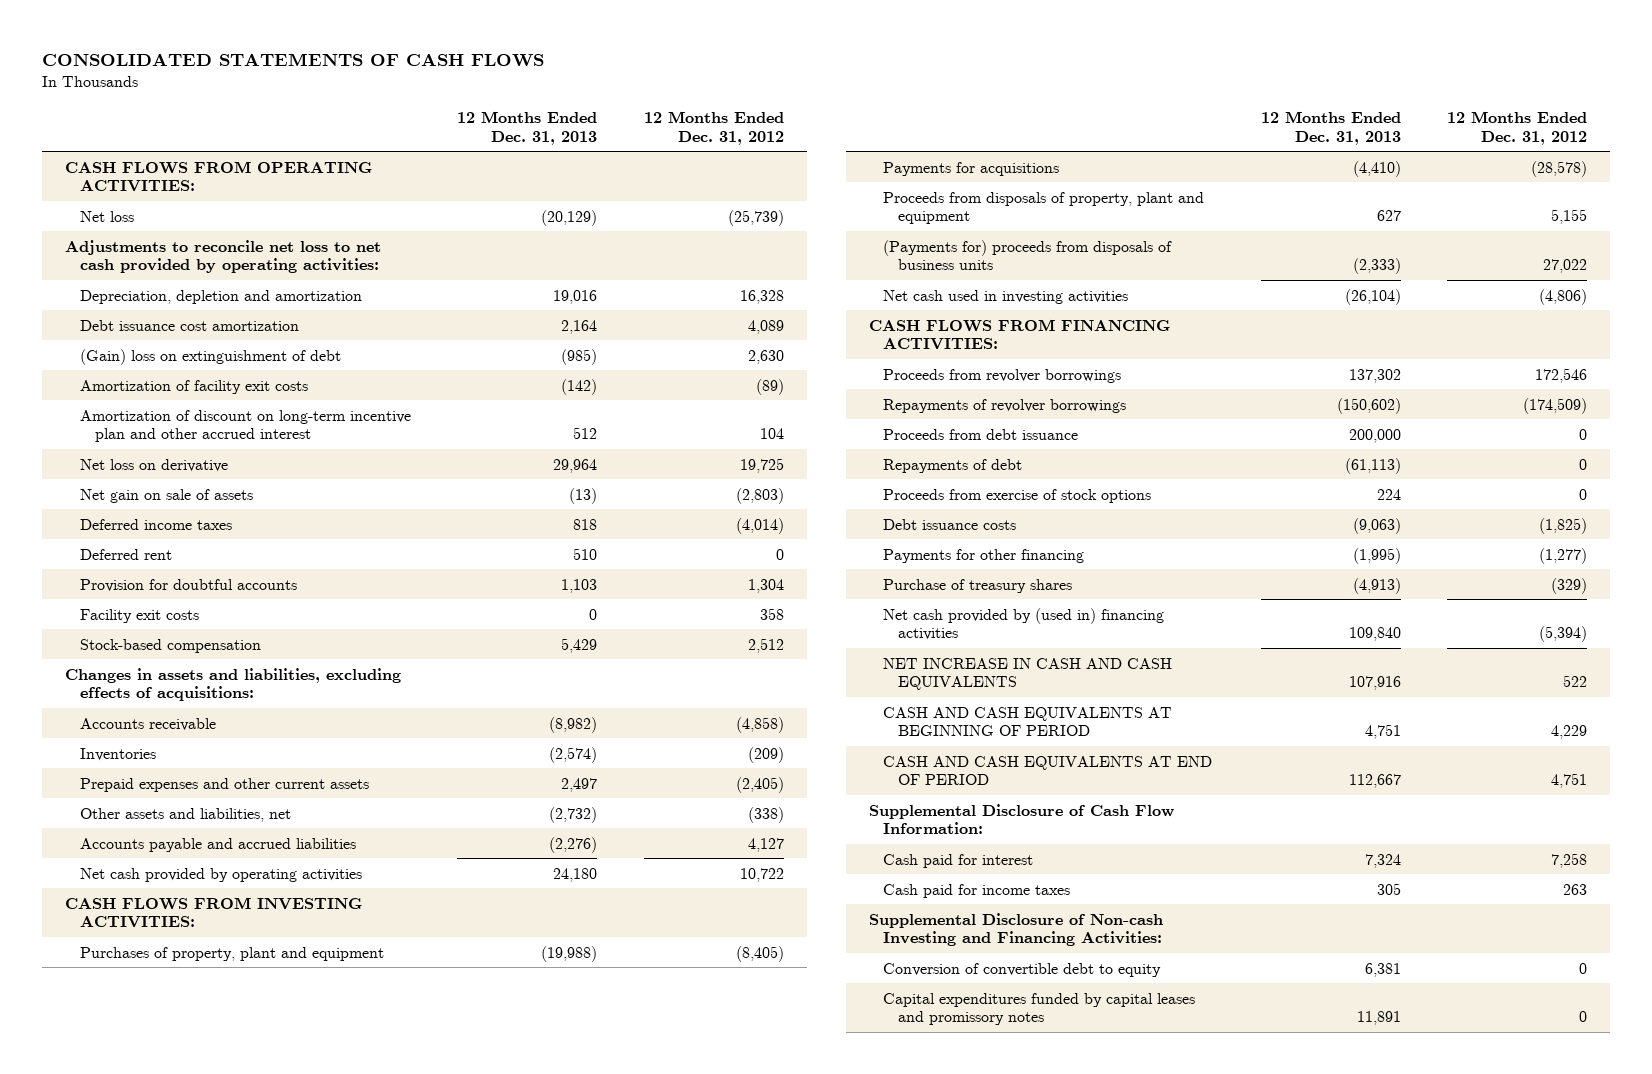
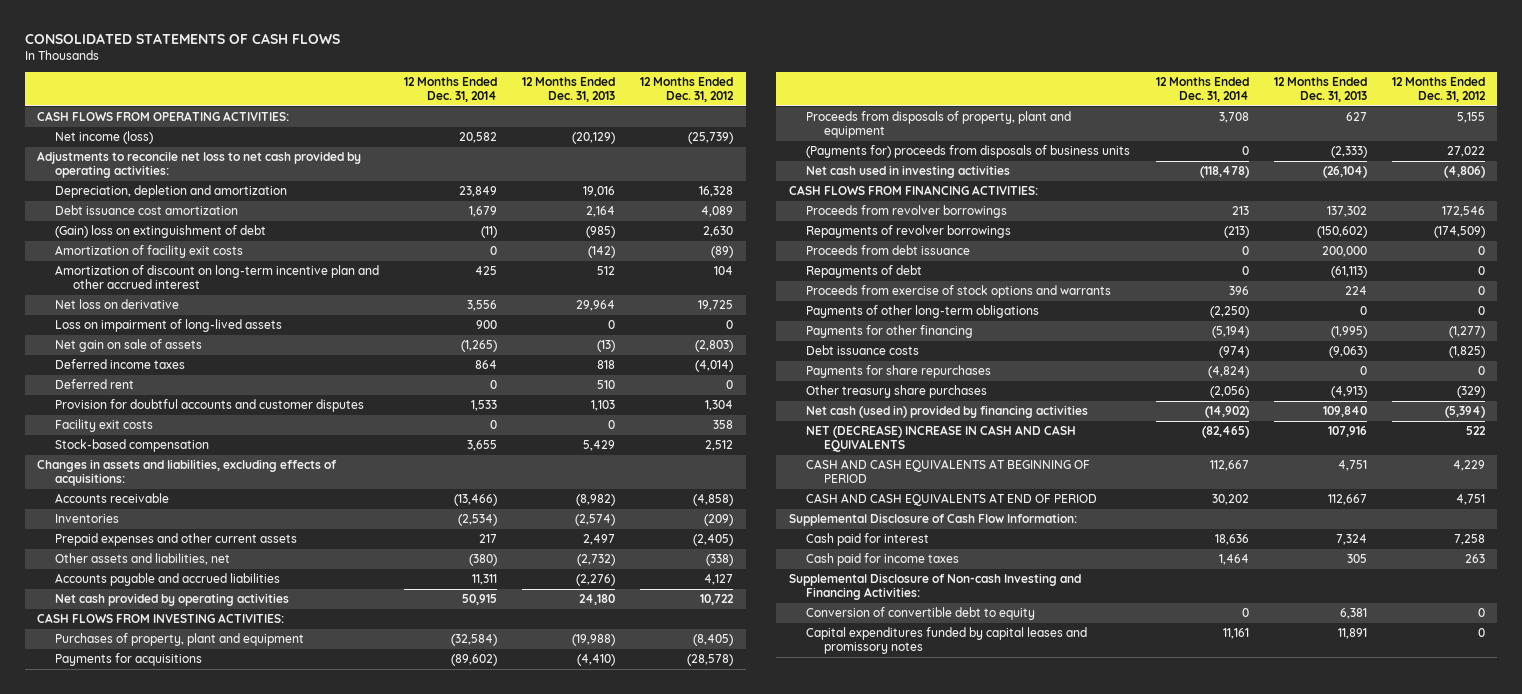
none -> [404,77,498,103] 12 Months Ended Dec. 31, 2014
[79,210,134,222] Net loss -> [55,131,154,145] Net income (loss)
none -> [55,319,283,333] Loss on impairment of long-lived assets
[79,578,297,592] Provision for doubtful accounts -> [55,399,365,413] Provision for doubtful accounts and customer disputes
[883,488,1152,503] Proceeds from exercise of stock options -> [806,285,1112,299] Proceeds from exercise of stock options and warrants
none -> [806,305,1040,319] Payments of other long-term obligations
[883,518,1017,530] Debt issuance costs -> [806,345,920,356] Debt issuance costs
none -> [806,365,992,379] Payments for share repurchases
[883,578,1073,593] Purchase of treasury shares -> [806,385,988,399] Other treasury share purchases
[883,607,1165,641] Net cash provided by (used in) financing activities -> [806,405,1089,419] Net cash (used in) provided by financing activities
[883,657,1173,691] NET INCREASE IN CASH AND CASH EQUIVALENTS -> [806,425,1077,453] NET (DECREASE) INCREASE IN CASH AND CASH EQUIVALENTS

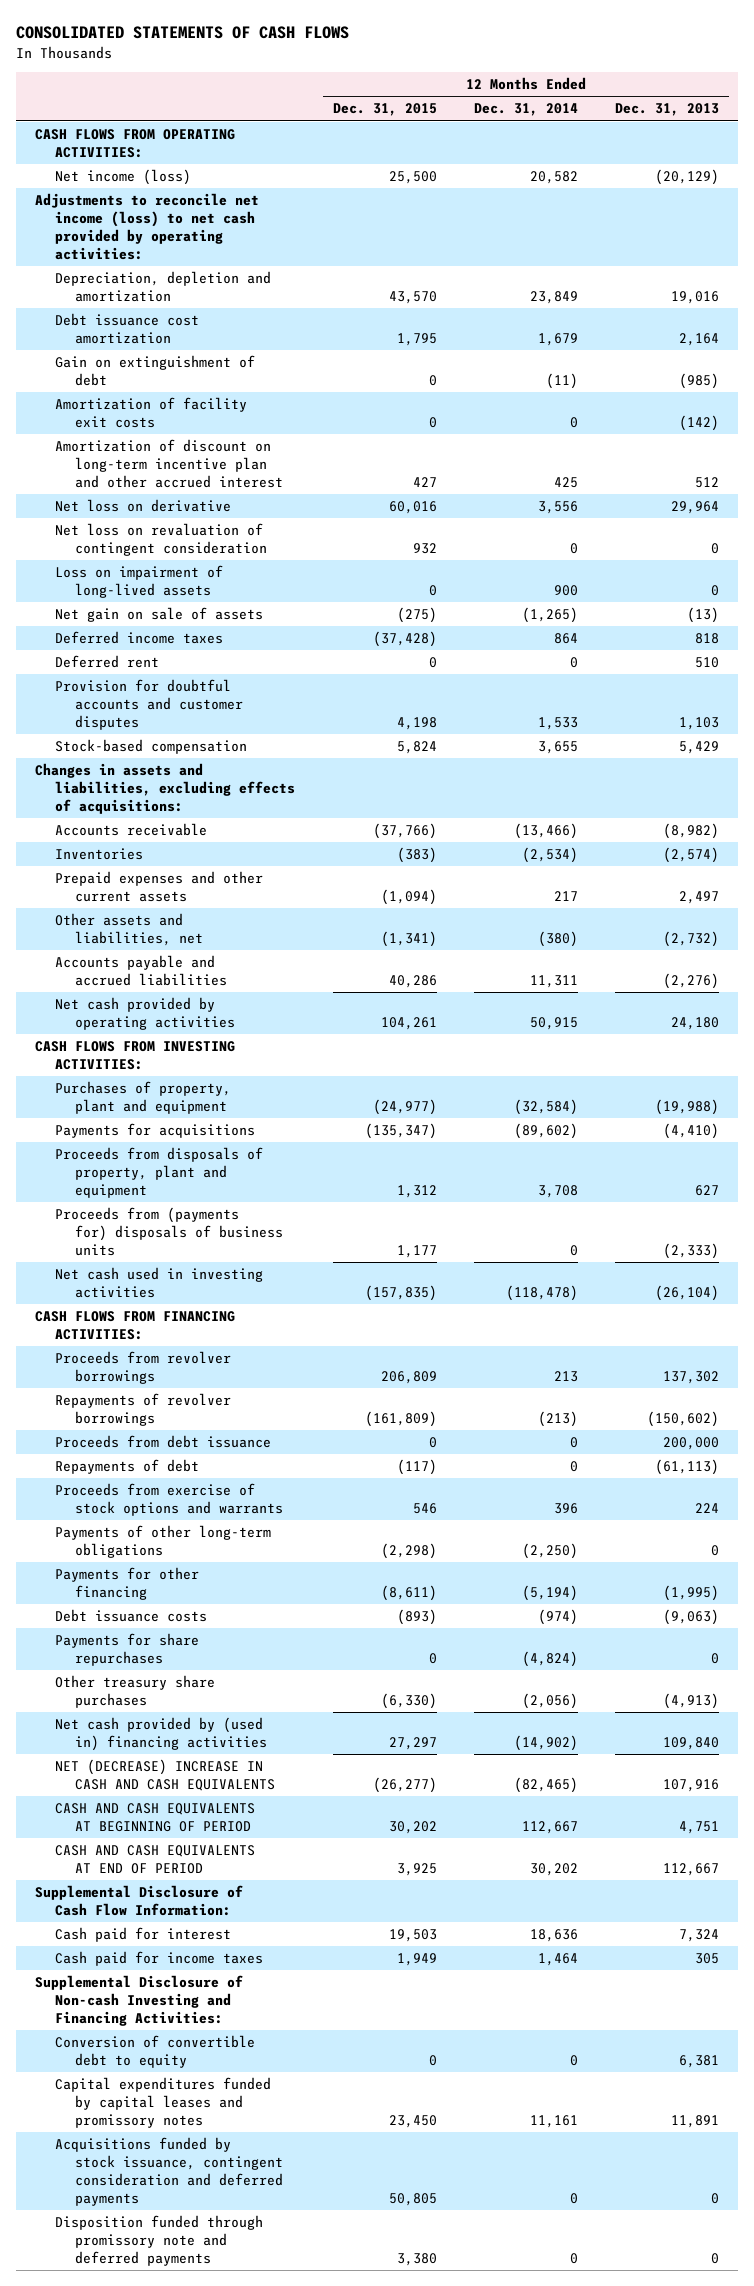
[640,77,735,103] 12 Months Ended Dec. 31, 2012 -> none
none -> [332,103,437,117] Dec. 31, 2015
[37,151,362,179] Adjustments to reconcile net loss to net cash provided by operating activities: -> [35,193,260,260] Adjustments to reconcile net income (loss) to net cash provided by operating activities:
[55,225,267,239] (Gain) loss on extinguishment of debt -> [55,355,256,387] Gain on extinguishment of debt
none -> [55,523,268,557] Net loss on revaluation of contingent consideration
[55,419,154,433] Facility exit costs -> none
[806,145,1131,159] (Payments for) proceeds from disposals of business units -> [55,1207,284,1256] Proceeds from (payments for) disposals of business units
[806,405,1089,419] Net cash (used in) provided by financing activities -> [55,1717,268,1752] Net cash provided by (used in) financing activities
none -> [55,2137,284,2206] Acquisitions funded by stock issuance, contingent consideration and deferred payments
none -> [55,2215,264,2266] Disposition funded through promissory note and deferred payments

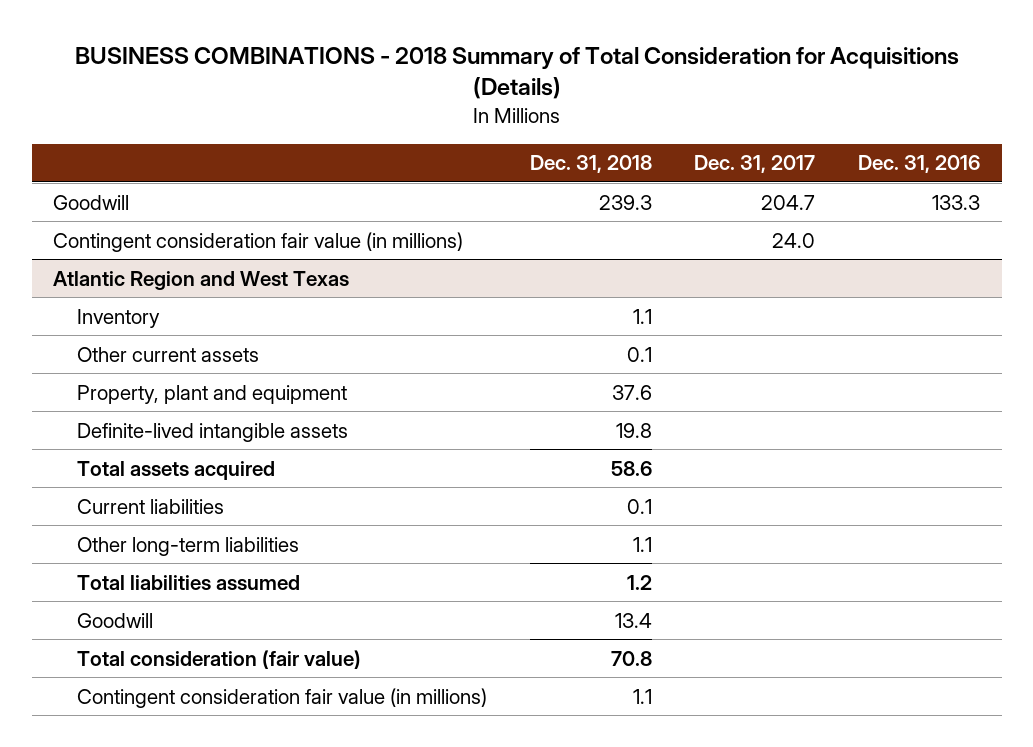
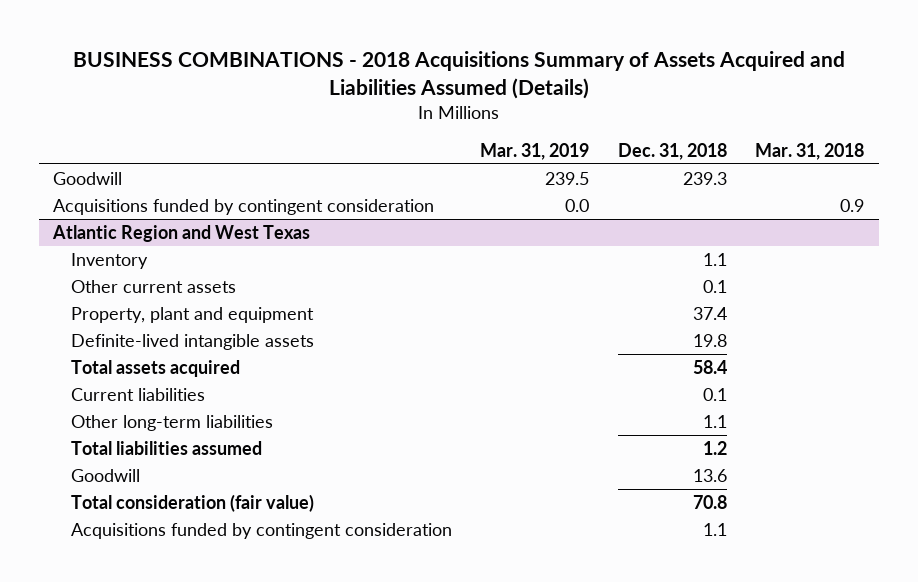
[74,46,959,100] BUSINESS COMBINATIONS - 2018 Summary of Total Consideration for Acquisitions (Details) -> [72,50,845,99] BUSINESS COMBINATIONS - 2018 Acquisitions Summary of Assets Acquired and Liabilities Assumed (Details)
[694,155,816,174] Dec. 31, 2017 -> none
[858,155,981,174] Dec. 31, 2016 -> none
none -> [480,142,590,160] Mar. 31, 2019
none -> [755,142,865,160] Mar. 31, 2018
[53,231,464,252] Contingent consideration fair value (in millions) -> [53,199,435,216] Acquisitions funded by contingent consideration
[611,384,652,400] 37.6 -> [692,307,727,321] 37.4
[610,460,652,476] 58.6 -> [692,360,727,375] 58.4
[614,612,652,628] 13.4 -> [692,469,727,483] 13.6
[76,687,487,708] Contingent consideration fair value (in millions) -> [70,523,452,540] Acquisitions funded by contingent consideration

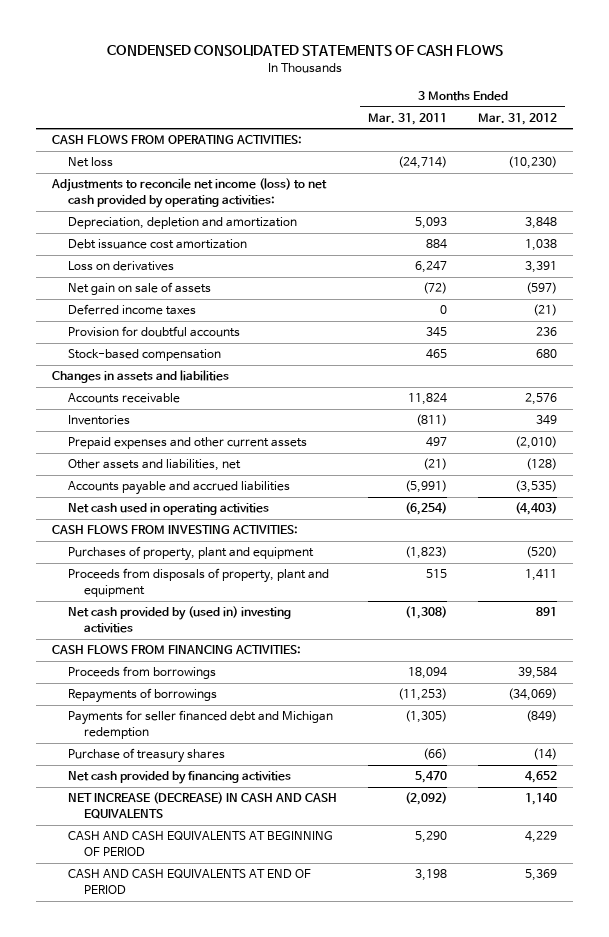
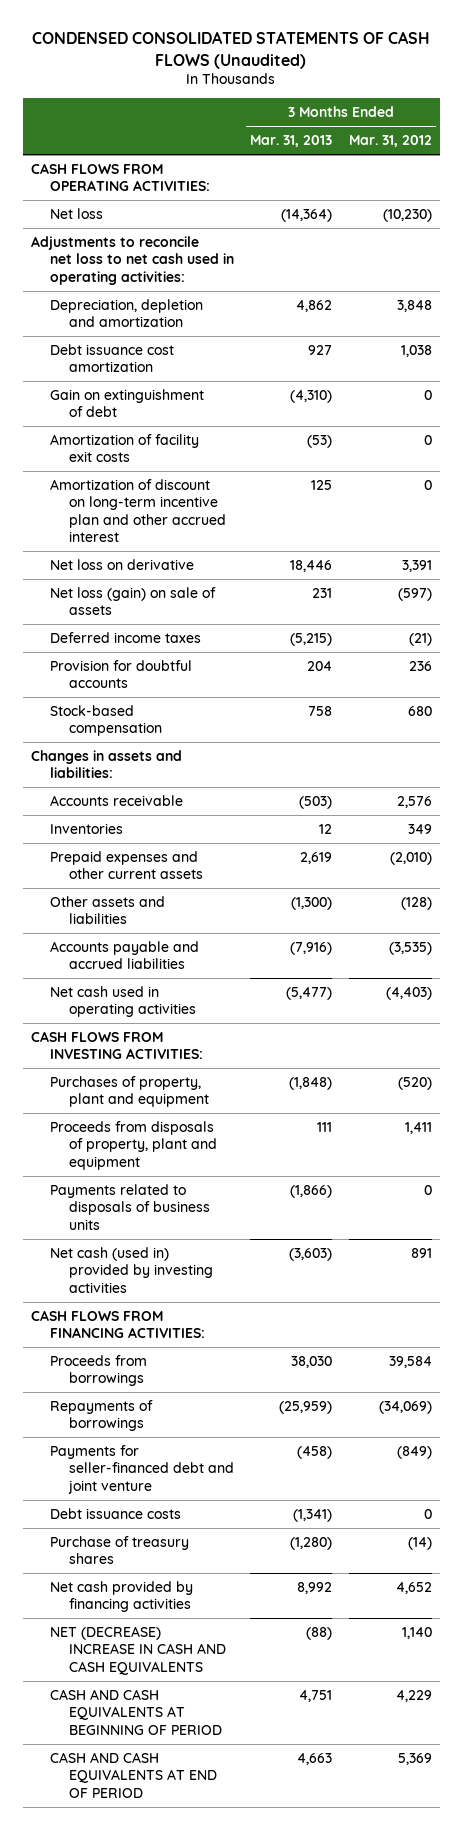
[106,45,503,57] CONDENSED CONSOLIDATED STATEMENTS OF CASH FLOWS -> [32,31,431,69] CONDENSED CONSOLIDATED STATEMENTS OF CASH FLOWS (Unaudited)
[368,112,448,125] Mar. 31, 2011 -> none
none -> [250,135,333,148] Mar. 31, 2013
[51,178,328,209] Adjustments to reconcile net income (loss) to net cash provided by operating activities: -> [30,235,234,285] Adjustments to reconcile net loss to net cash used in operating activities:
none -> [49,388,204,418] Gain on extinguishment of debt
none -> [49,433,199,463] Amortization of facility exit costs
none -> [49,478,226,543] Amortization of discount on long-term incentive plan and other accrued interest
[67,261,174,272] Loss on derivatives -> [49,558,194,570] Net loss on derivative
[67,282,211,296] Net gain on sale of assets -> [49,586,216,616] Net loss (gain) on sale of assets
[52,370,230,384] Changes in assets and liabilities -> [30,749,182,779] Changes in assets and liabilities:
[67,459,241,472] Other assets and liabilities, net -> [49,895,165,925] Other assets and liabilities
none -> [49,1183,210,1230] Payments related to disposals of business units
[67,606,291,634] Net cash provided by (used in) investing activities -> [49,1246,213,1293] Net cash (used in) provided by investing activities
[67,710,333,740] Payments for seller financed debt and Michigan redemption -> [49,1444,234,1494] Payments for seller-financed debt and joint venture
none -> [49,1507,181,1519] Debt issuance costs
[67,792,337,820] NET INCREASE (DECREASE) IN CASH AND CASH EQUIVALENTS -> [49,1625,226,1675] NET (DECREASE) INCREASE IN CASH AND CASH EQUIVALENTS

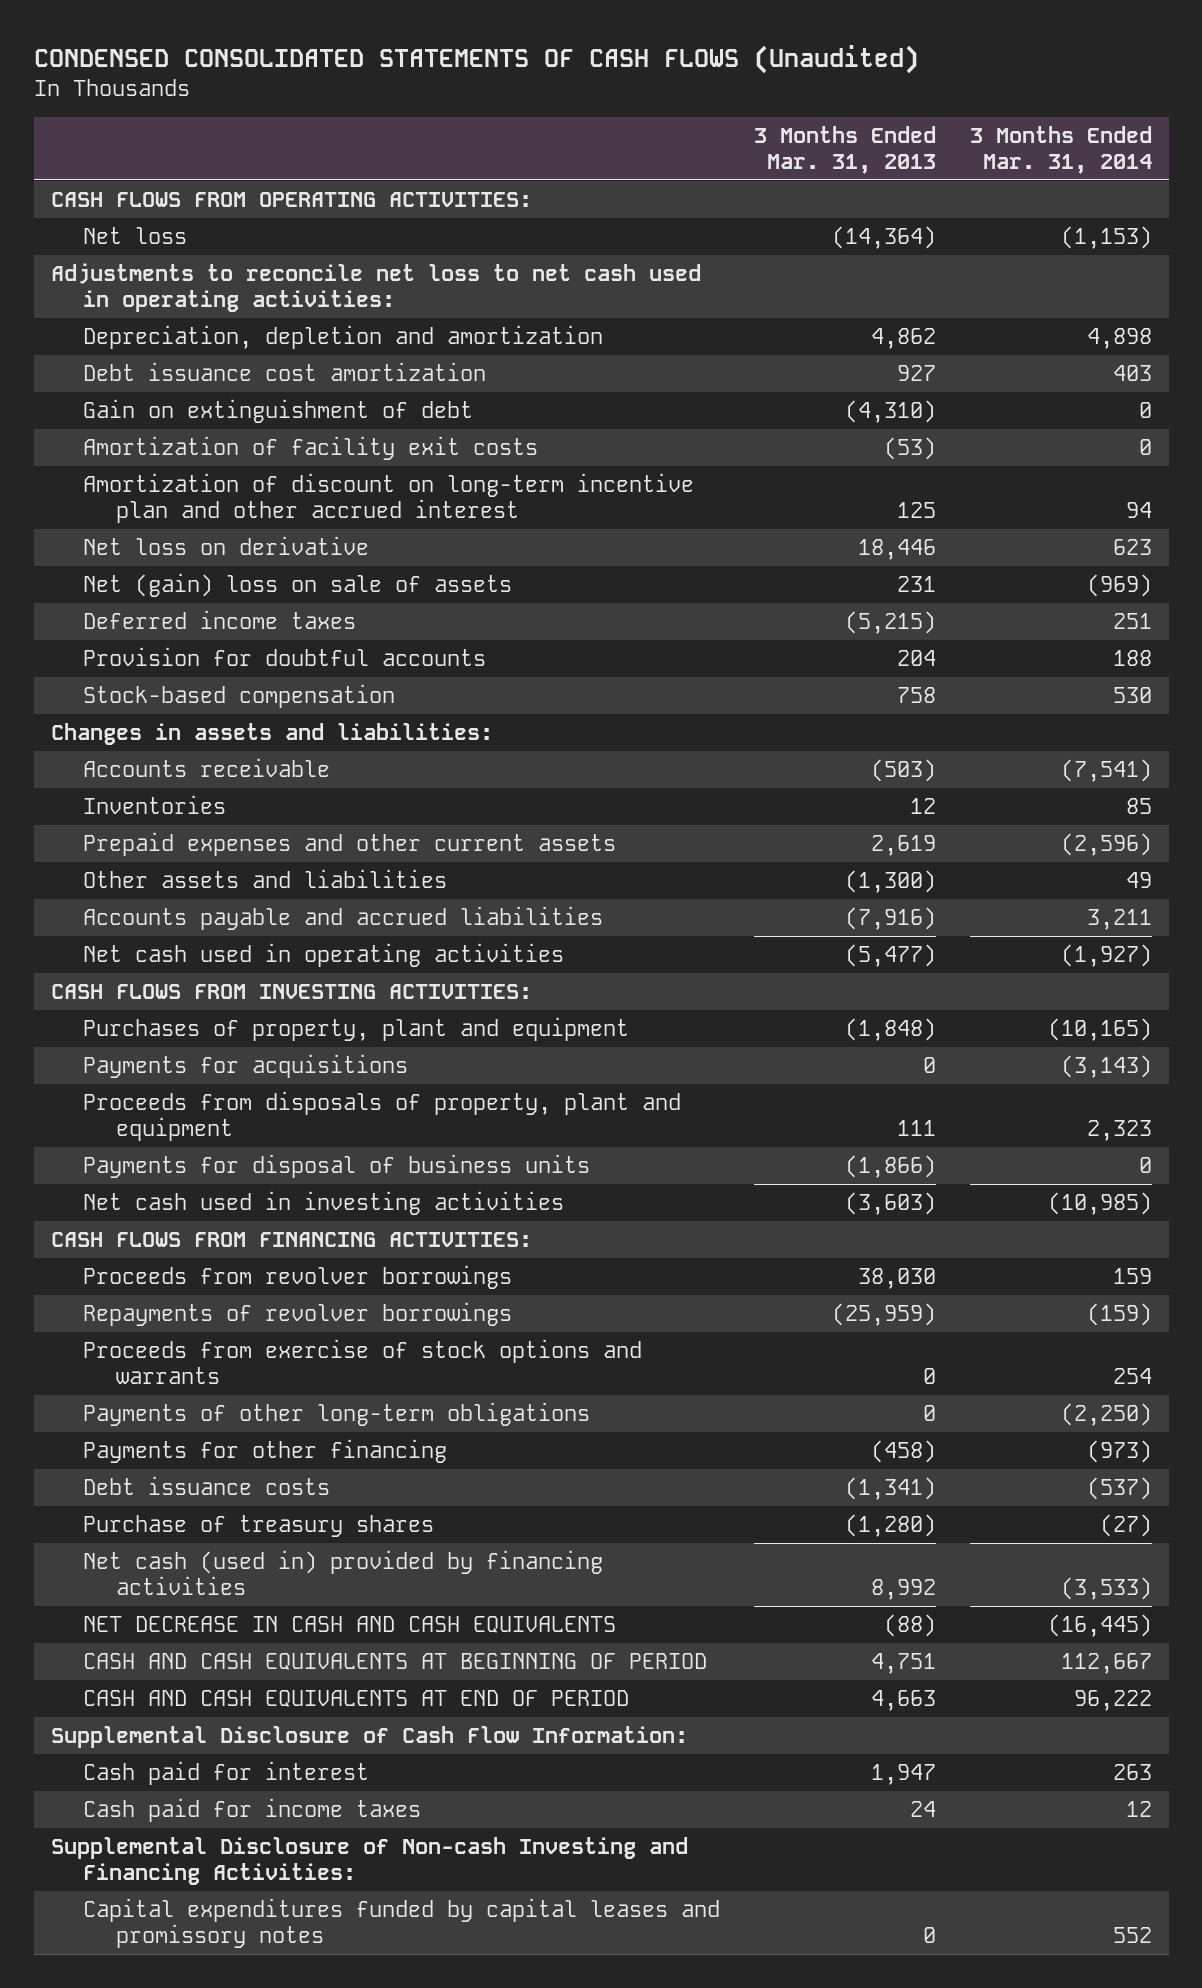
[348,135,432,148] Mar. 31, 2012 -> none
none -> [969,126,1152,174] 3 Months Ended Mar. 31, 2014
[49,586,216,616] Net loss (gain) on sale of assets -> [83,572,513,597] Net (gain) loss on sale of assets
none -> [83,1053,409,1078] Payments for acquisitions
[49,1183,210,1230] Payments related to disposals of business units -> [83,1153,591,1178] Payments for disposal of business units
[49,1246,213,1293] Net cash (used in) provided by investing activities -> [83,1190,565,1215] Net cash used in investing activities
[49,1354,147,1387] Proceeds from borrowings -> [83,1264,513,1289] Proceeds from revolver borrowings
[49,1399,153,1432] Repayments of borrowings -> [83,1301,513,1326] Repayments of revolver borrowings
none -> [83,1338,643,1384] Proceeds from exercise of stock options and warrants
none -> [83,1401,591,1426] Payments of other long-term obligations
[49,1444,234,1494] Payments for seller-financed debt and joint venture -> [83,1438,448,1463] Payments for other financing
[49,1580,193,1613] Net cash provided by financing activities -> [83,1549,604,1595] Net cash (used in) provided by financing activities
[49,1625,226,1675] NET (DECREASE) INCREASE IN CASH AND CASH EQUIVALENTS -> [83,1615,617,1633] NET DECREASE IN CASH AND CASH EQUIVALENTS
none -> [50,1725,688,1748] Supplemental Disclosure of Cash Flow Information:
none -> [83,1760,370,1785] Cash paid for interest
none -> [83,1797,422,1822] Cash paid for income taxes
none -> [50,1836,688,1885] Supplemental Disclosure of Non-cash Investing and Financing Activities:
none -> [83,1897,721,1948] Capital expenditures funded by capital leases and promissory notes

